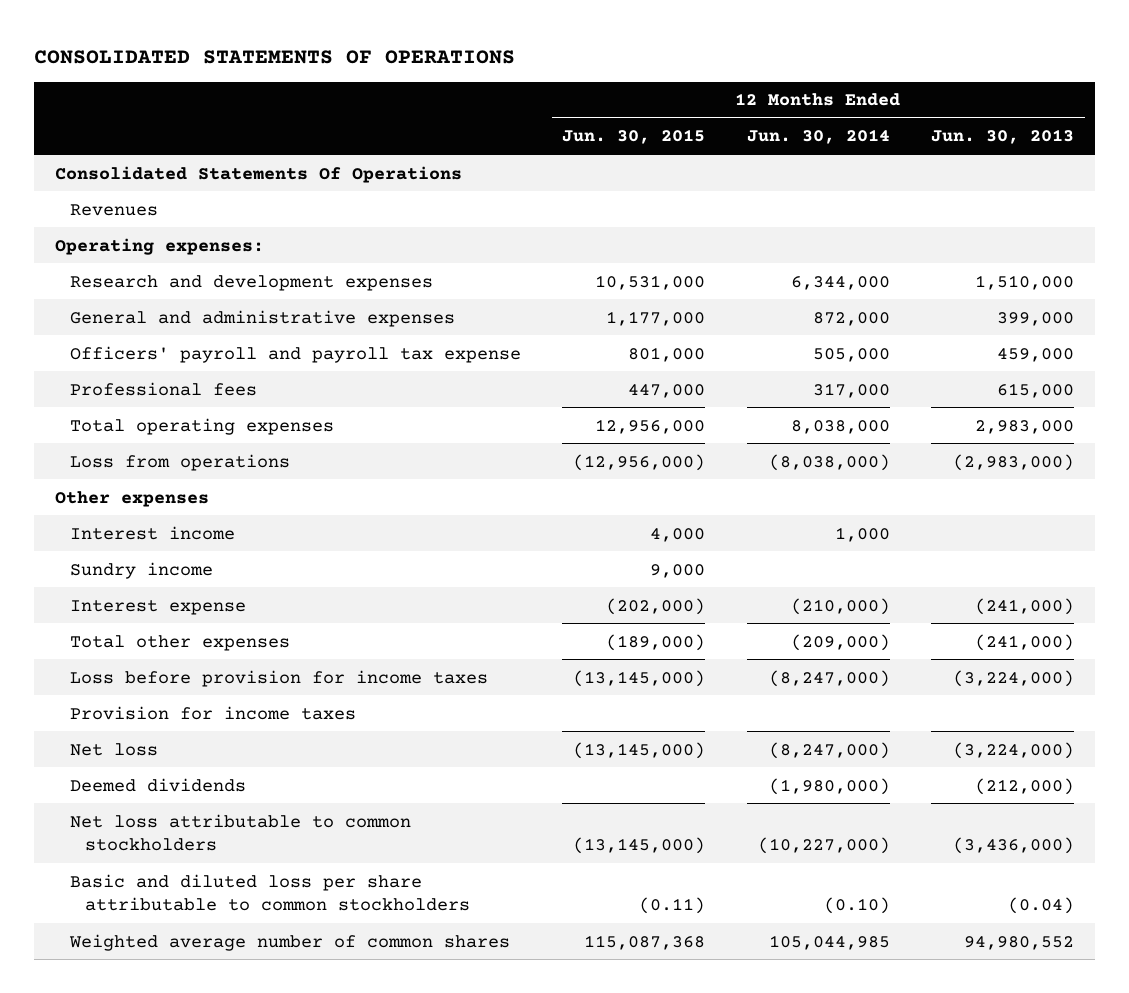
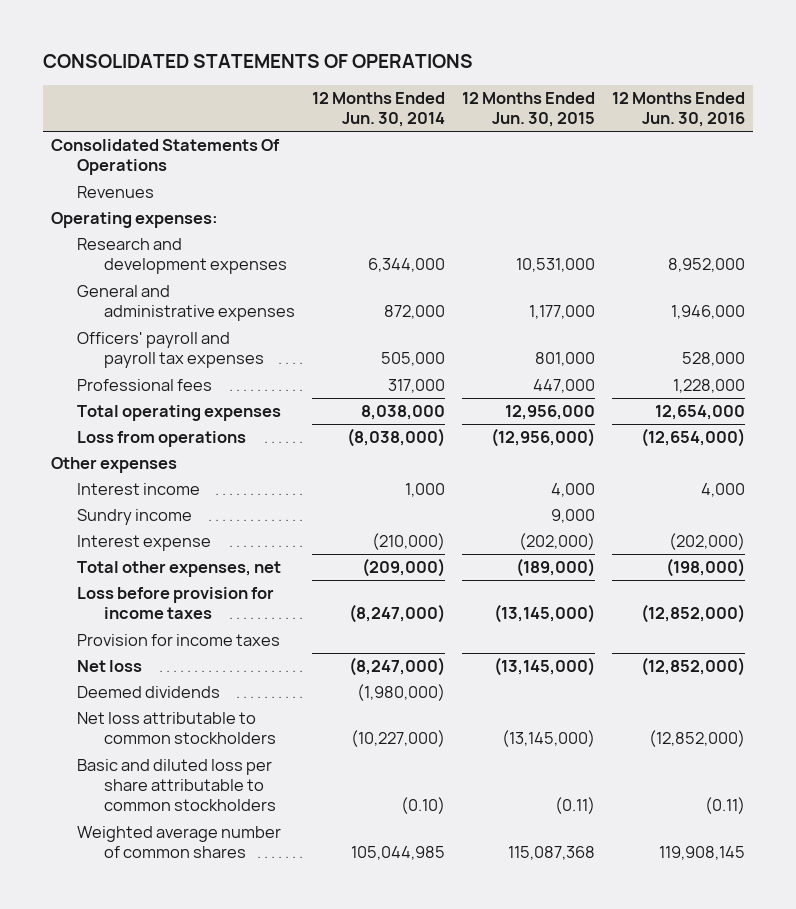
[931,129,1075,145] Jun. 30, 2013 -> none
none -> [611,91,745,128] 12 Months Ended Jun. 30, 2016
[69,345,521,363] Officers' payroll and payroll tax expense -> [77,332,264,369] Officers' payroll and payroll tax expenses
[69,634,290,651] Total other expenses -> [77,561,282,578] Total other expenses, net

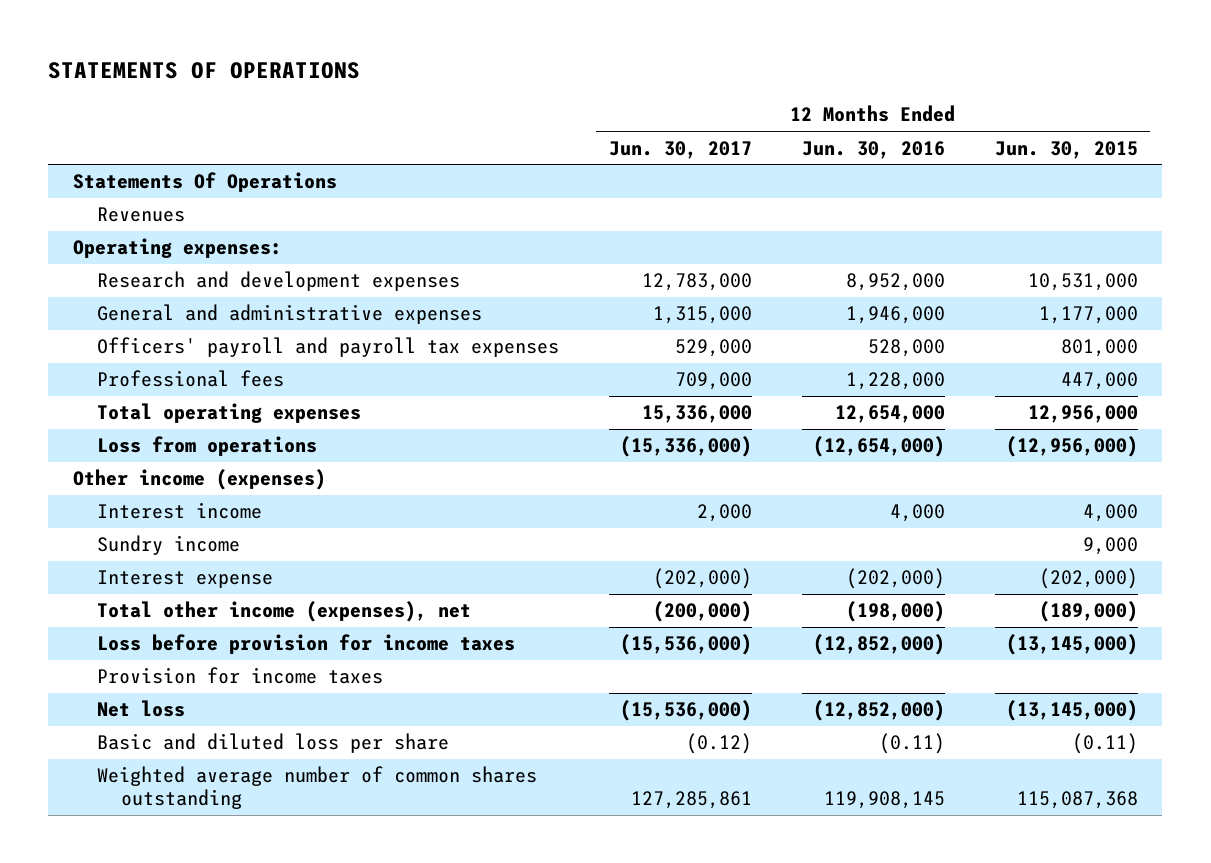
[42,54,473,69] CONSOLIDATED STATEMENTS OF OPERATIONS -> [48,62,361,80] STATEMENTS OF OPERATIONS
[311,91,445,128] 12 Months Ended Jun. 30, 2014 -> none
none -> [608,140,752,159] Jun. 30, 2017
[51,139,281,176] Consolidated Statements Of Operations -> [73,172,338,193] Statements Of Operations
[51,457,178,474] Other expenses -> [73,469,327,491] Other income (expenses)
[77,561,282,578] Total other expenses, net -> [97,601,472,623] Total other income (expenses), net
[77,686,221,699] Deemed dividends -> none
[77,712,276,745] Net loss attributable to common stockholders -> none
[77,759,276,812] Basic and diluted loss per share attributable to common stockholders -> [97,733,450,754] Basic and diluted loss per share
[77,826,282,859] Weighted average number of common shares -> [97,766,538,810] Weighted average number of common shares outstanding

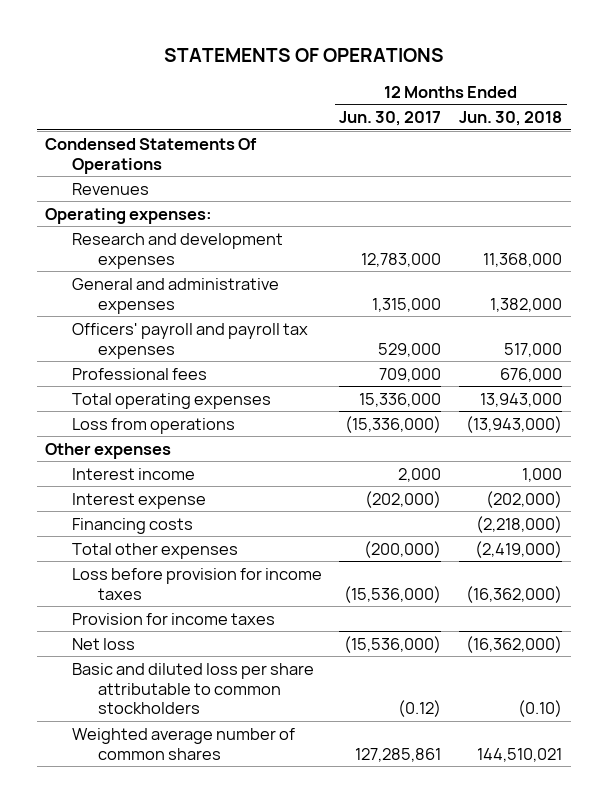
[801,140,945,159] Jun. 30, 2016 -> none
[994,140,1138,159] Jun. 30, 2015 -> none
none -> [459,111,563,127] Jun. 30, 2018
[73,172,338,193] Statements Of Operations -> [45,137,258,174] Condensed Statements Of Operations
[73,469,327,491] Other income (expenses) -> [45,442,172,459] Other expenses
[97,535,241,556] Sundry income -> none
none -> [71,517,193,534] Financing costs
[97,601,472,623] Total other income (expenses), net -> [71,542,238,559] Total other expenses
[97,733,450,754] Basic and diluted loss per share -> [71,662,314,715] Basic and diluted loss per share attributable to common stockholders
[97,766,538,810] Weighted average number of common shares outstanding -> [71,727,295,760] Weighted average number of common shares

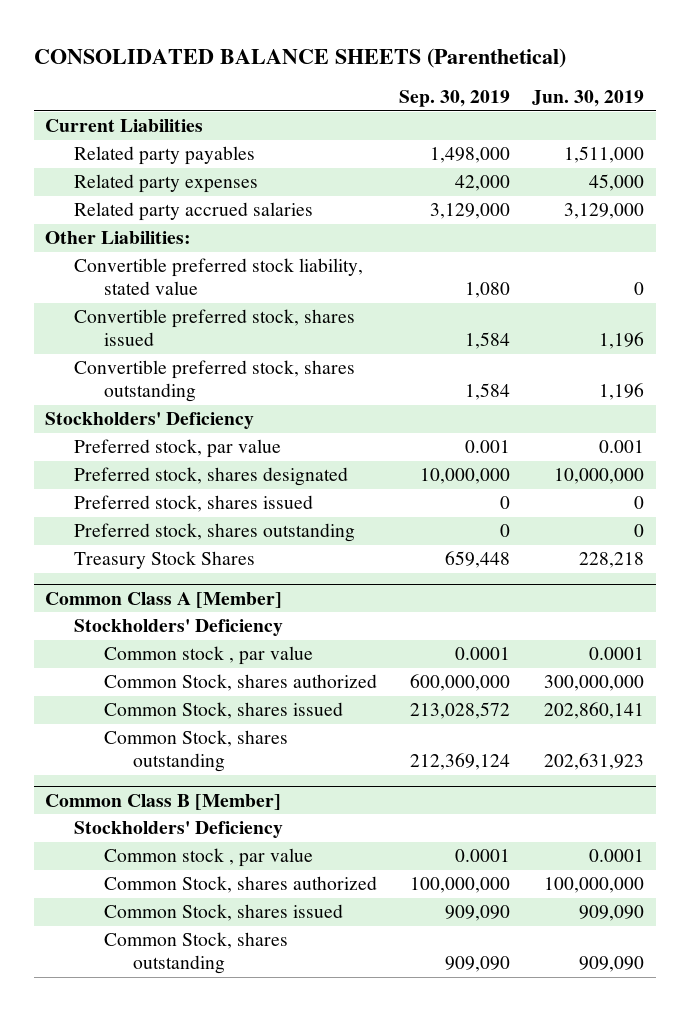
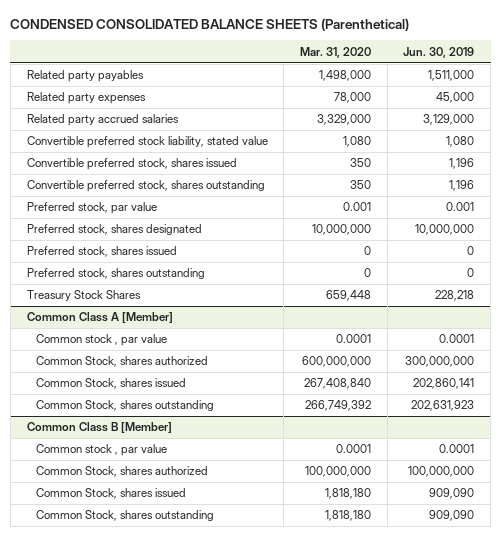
[33,47,566,68] CONSOLIDATED BALANCE SHEETS (Parenthetical) -> [10,17,410,31] CONDENSED CONSOLIDATED BALANCE SHEETS (Parenthetical)
[399,90,511,108] Sep. 30, 2019 -> none
none -> [300,46,372,58] Mar. 31, 2020
[45,119,204,133] Current Liabilities -> none
[45,231,192,245] Other Liabilities: -> none
[634,282,645,296] 0 -> [446,136,475,148] 1,080
[45,412,255,430] Stockholders' Deficiency -> none
[74,619,284,637] Stockholders' Deficiency -> none
[74,821,284,839] Stockholders' Deficiency -> none

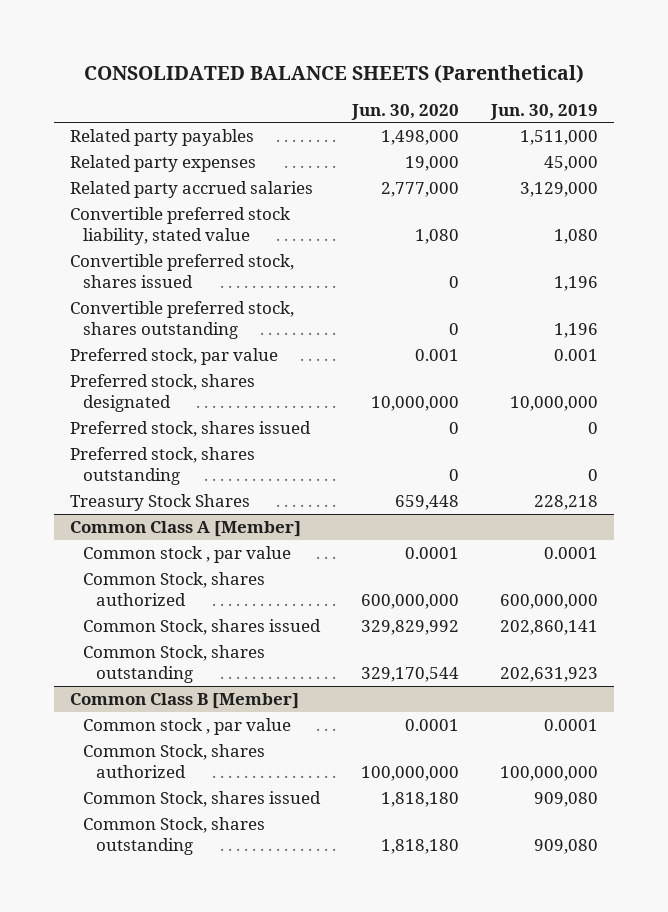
[10,17,410,31] CONDENSED CONSOLIDATED BALANCE SHEETS (Parenthetical) -> [83,63,584,83] CONSOLIDATED BALANCE SHEETS (Parenthetical)
[300,46,372,58] Mar. 31, 2020 -> none
none -> [350,103,459,120] Jun. 30, 2020
[405,356,475,368] 300,000,000 -> [499,594,598,610] 600,000,000
[429,488,475,500] 909,090 -> [533,791,598,807] 909,080
[429,510,475,522] 909,090 -> [533,839,598,855] 909,080

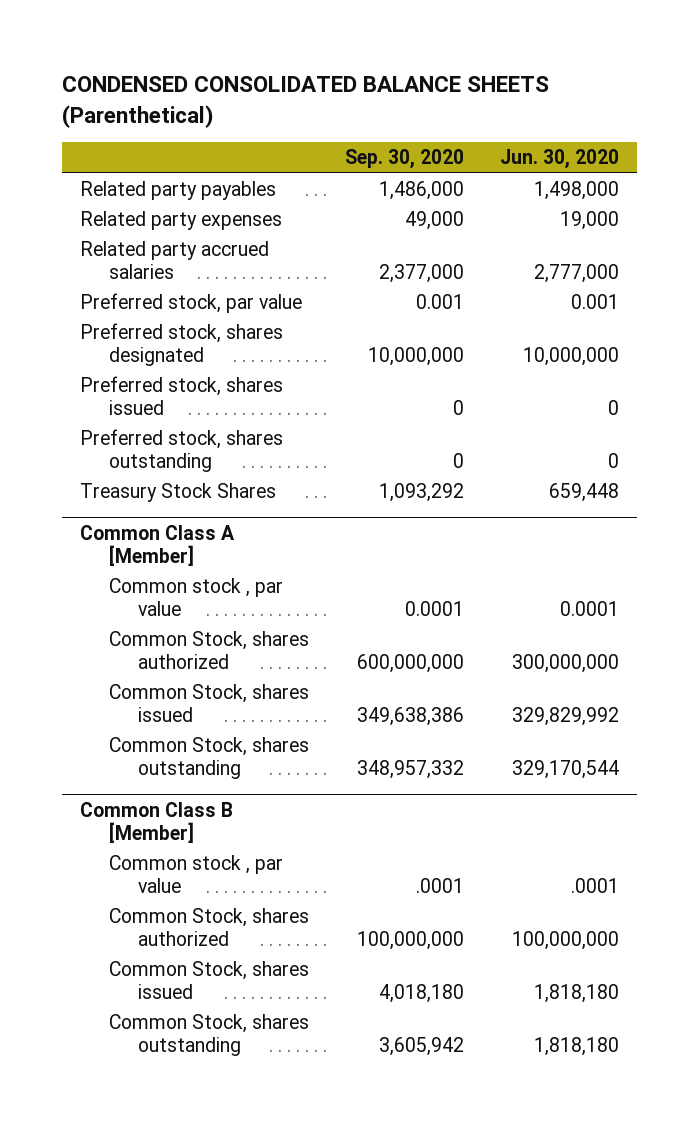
[83,63,584,83] CONSOLIDATED BALANCE SHEETS (Parenthetical) -> [62,76,550,128] CONDENSED CONSOLIDATED BALANCE SHEETS (Parenthetical)
[489,103,598,120] Jun. 30, 2019 -> none
none -> [344,149,464,170] Sep. 30, 2020
[69,206,290,246] Convertible preferred stock liability, stated value -> none
[69,253,294,289] Convertible preferred stock, shares issued -> none
[69,300,294,340] Convertible preferred stock, shares outstanding -> none
[360,594,459,610] 600,000,000 -> [511,654,619,674] 300,000,000
[404,718,459,731] 0.0001 -> [570,878,619,894] .0001

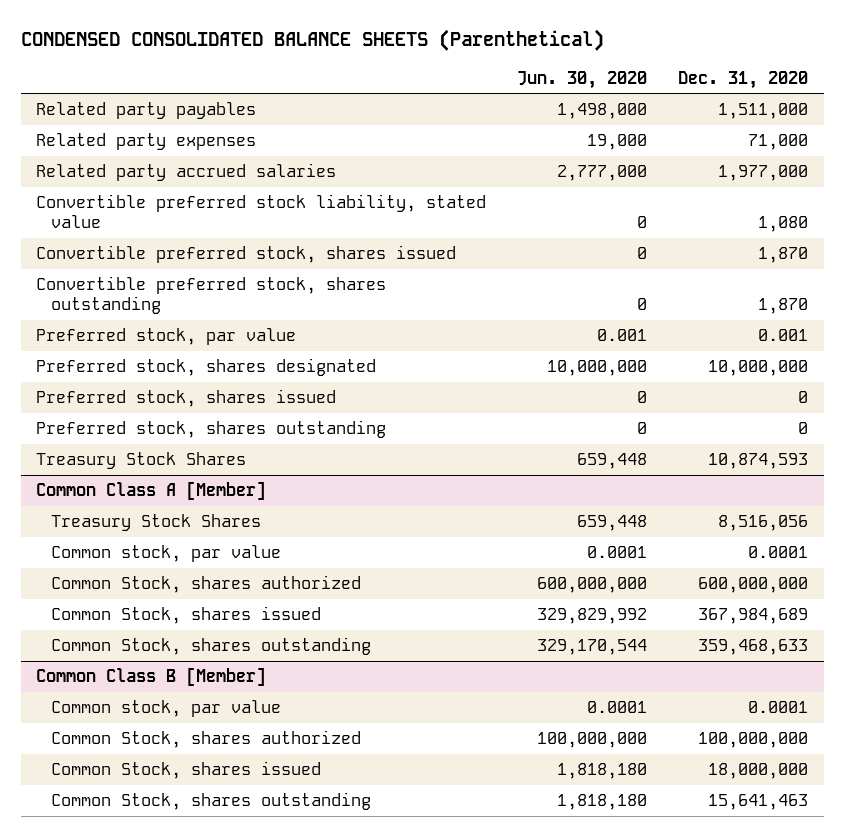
[344,149,464,170] Sep. 30, 2020 -> none
none -> [678,70,809,89] Dec. 31, 2020
none -> [36,194,487,228] Convertible preferred stock liability, stated value
none -> [36,245,457,264] Convertible preferred stock, shares issued
none -> [36,276,387,314] Convertible preferred stock, shares outstanding
none -> [51,514,262,532] Treasury Stock Shares
[108,578,283,617] Common stock , par value -> [51,545,282,563] Common stock, par value
[511,654,619,674] 300,000,000 -> [537,577,648,594] 600,000,000
[108,855,283,894] Common stock , par value -> [51,700,282,718] Common stock, par value
[570,878,619,894] .0001 -> [587,701,648,714] 0.0001

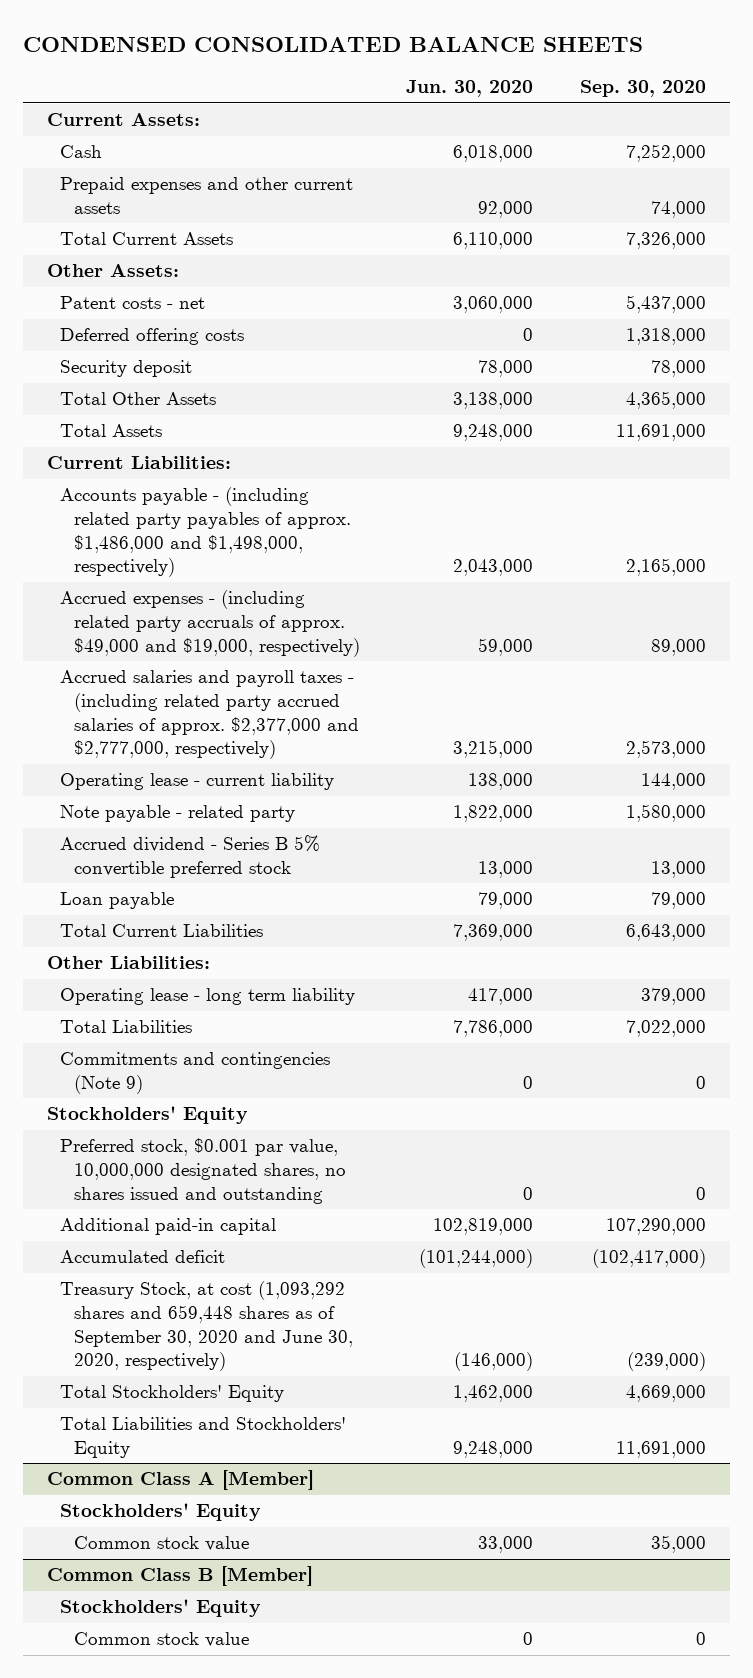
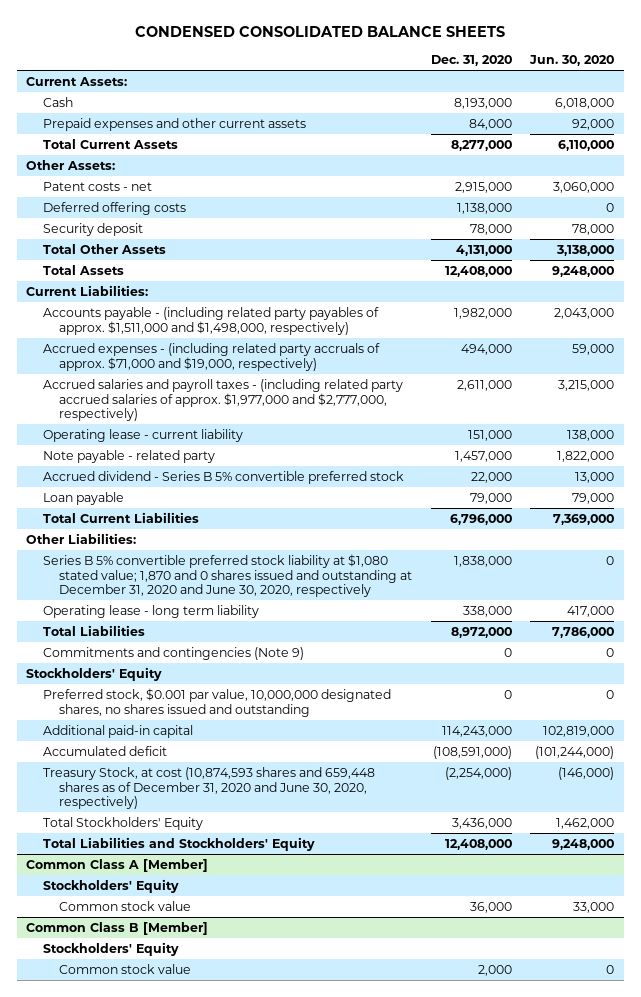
[580,80,707,98] Sep. 30, 2020 -> none
none -> [430,55,512,67] Dec. 31, 2020
[60,487,351,578] Accounts payable - (including related party payables of approx. $1,486,000 and $1,498,000, respectively) -> [42,306,379,335] Accounts payable - (including related party payables of approx. $1,511,000 and $1,498,000, respectively)
[60,590,360,657] Accrued expenses - (including related party accruals of approx. $49,000 and $19,000, respectively) -> [42,342,380,371] Accrued expenses - (including related party accruals of approx. $71,000 and $19,000, respectively)
[60,670,359,760] Accrued salaries and payroll taxes - (including related party accrued salaries of approx. $2,377,000 and $2,777,000, respectively) -> [42,378,403,422] Accrued salaries and payroll taxes - (including related party accrued salaries of approx. $1,977,000 and $2,777,000, respectively)
none -> [42,553,412,598] Series B 5% convertible preferred stock liability at $1,080 stated value; 1,870 and 0 shares issued and outstanding at December 31, 2020 and June 30, 2020, respectively
[60,1281,353,1372] Treasury Stock, at cost (1,093,292 shares and 659,448 shares as of September 30, 2020 and June 30, 2020, respectively) -> [42,766,375,810] Treasury Stock, at cost (10,874,593 shares and 659,448 shares as of December 31, 2020 and June 30, 2020, respectively)

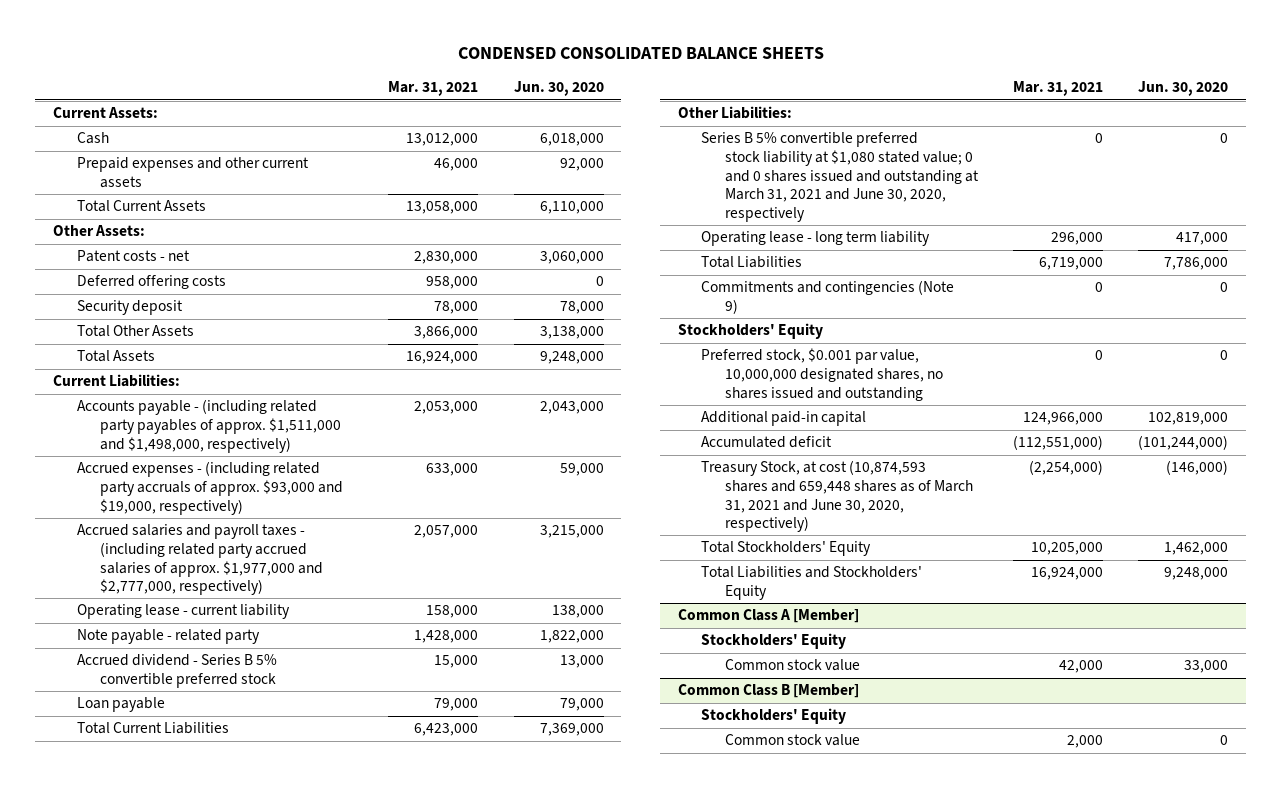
[430,55,512,67] Dec. 31, 2020 -> none
none -> [388,81,479,97] Mar. 31, 2021
[42,342,380,371] Accrued expenses - (including related party accruals of approx. $71,000 and $19,000, respectively) -> [76,461,344,515] Accrued expenses - (including related party accruals of approx. $93,000 and $19,000, respectively)
[42,553,412,598] Series B 5% convertible preferred stock liability at $1,080 stated value; 1,870 and 0 shares issued and outstanding at December 31, 2020 and June 30, 2020, respectively -> [701,132,979,222] Series B 5% convertible preferred stock liability at $1,080 stated value; 0 and 0 shares issued and outstanding at March 31, 2021 and June 30, 2020, respectively
[42,766,375,810] Treasury Stock, at cost (10,874,593 shares and 659,448 shares as of December 31, 2020 and June 30, 2020, respectively) -> [701,460,973,533] Treasury Stock, at cost (10,874,593 shares and 659,448 shares as of March 31, 2021 and June 30, 2020, respectively)

